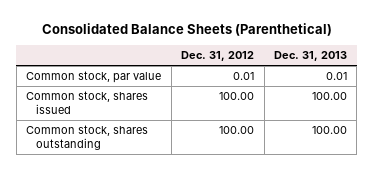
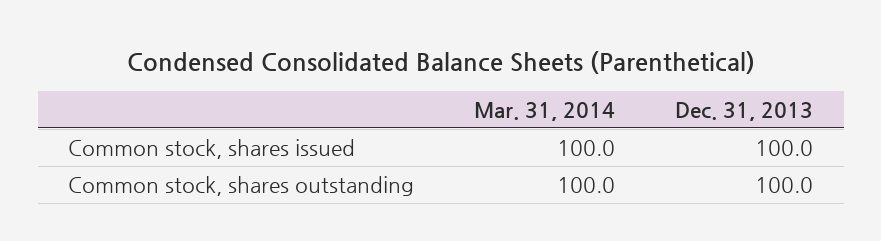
[41,22,332,36] Consolidated Balance Sheets (Parenthetical) -> [126,51,755,75] Condensed Consolidated Balance Sheets (Parenthetical)
[181,51,255,62] Dec. 31, 2012 -> none
none -> [474,101,616,121] Mar. 31, 2014
[26,71,162,84] Common stock, par value -> none
[311,92,347,101] 100.00 -> [755,139,814,156] 100.0
[311,126,347,135] 100.00 -> [755,176,814,193] 100.0

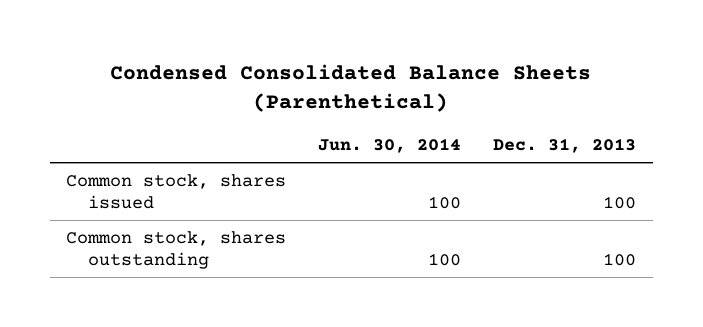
[474,101,616,121] Mar. 31, 2014 -> none
none -> [318,137,462,153] Jun. 30, 2014
[755,139,814,156] 100.0 -> [603,195,637,209] 100
[755,176,814,193] 100.0 -> [603,252,637,266] 100

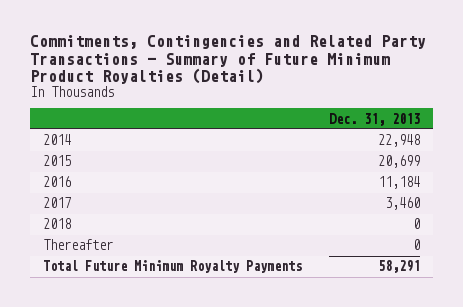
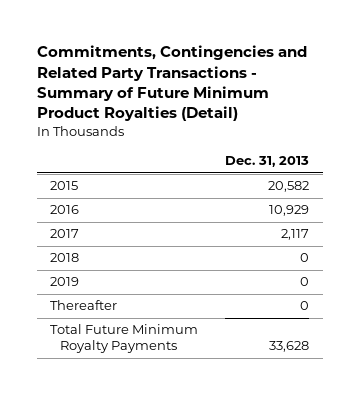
[43,134,72,146] 2014 -> none
[378,155,421,169] 20,699 -> [268,181,310,193] 20,582
[378,176,421,190] 11,184 -> [269,205,310,217] 10,929
[385,197,421,211] 3,460 -> [281,229,310,241] 2,117
none -> [50,277,80,287] 2019
[378,260,421,274] 58,291 -> [269,341,310,353] 33,628

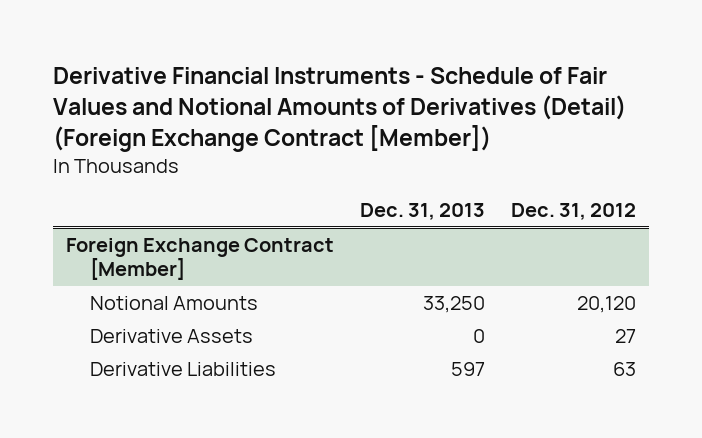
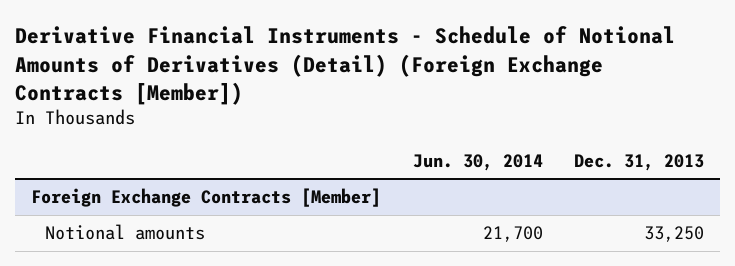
[53,67,627,153] Derivative Financial Instruments - Schedule of Fair Values and Notional Amounts of Derivatives (Detail) (Foreign Exchange Contract [Member]) -> [15,26,676,105] Derivative Financial Instruments - Schedule of Notional Amounts of Derivatives (Detail) (Foreign Exchange Contracts [Member])
[510,203,636,221] Dec. 31, 2012 -> none
none -> [412,153,543,171] Jun. 30, 2014
[89,329,253,344] Derivative Assets -> none
[89,362,276,377] Derivative Liabilities -> none
[66,238,335,281] Foreign Exchange Contract [Member] -> [31,188,382,208] Foreign Exchange Contracts [Member]
[89,296,258,311] Notional Amounts -> [44,224,205,241] Notional amounts

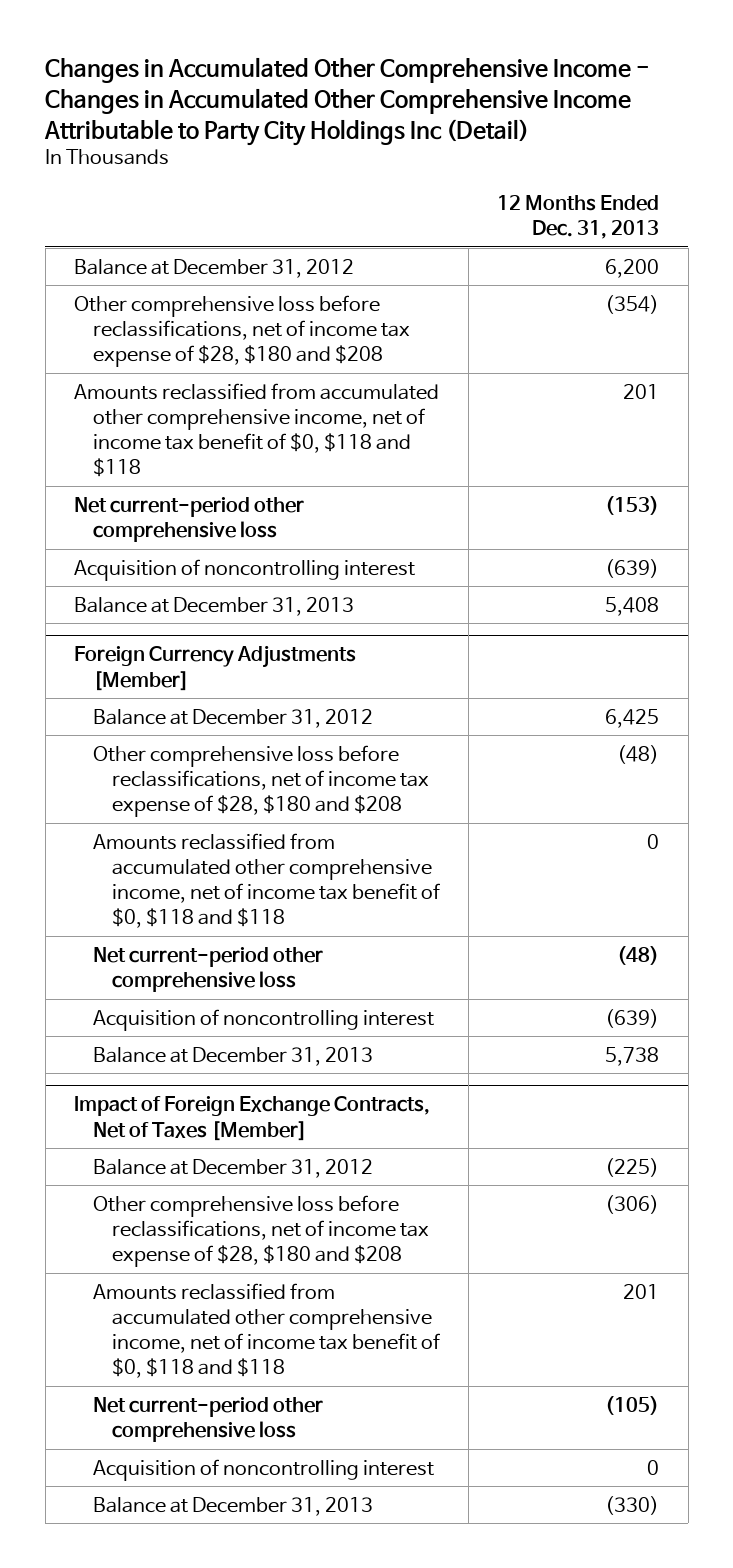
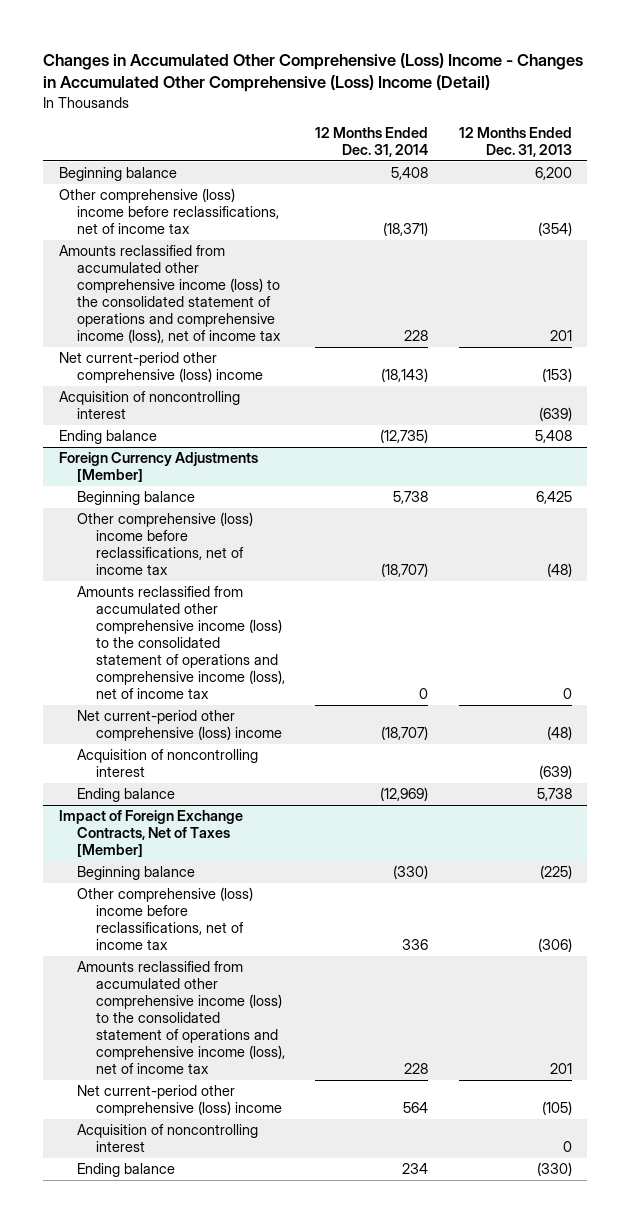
[44,57,650,146] Changes in Accumulated Other Comprehensive Income - Changes in Accumulated Other Comprehensive Income Attributable to Party City Holdings Inc (Detail) -> [43,52,584,93] Changes in Accumulated Other Comprehensive (Loss) Income - Changes in Accumulated Other Comprehensive (Loss) Income (Detail)
none -> [315,126,429,158] 12 Months Ended Dec. 31, 2014
[74,258,355,278] Balance at December 31, 2012 -> [58,167,177,182] Beginning balance
[74,294,410,368] Other comprehensive loss before reclassifications, net of income tax expense of $28, $180 and $208 -> [58,188,280,235] Other comprehensive (loss) income before reclassifications, net of income tax
[74,382,440,478] Amounts reclassified from accumulated other comprehensive income, net of income tax benefit of $0, $118 and $118 -> [58,245,282,344] Amounts reclassified from accumulated other comprehensive income (loss) to the consolidated statement of operations and comprehensive income (loss), net of income tax
[74,496,305,542] Net current-period other comprehensive loss -> [58,352,264,384] Net current-period other comprehensive (loss) income
[74,596,355,616] Balance at December 31, 2013 -> [58,430,157,445] Ending balance
[92,708,373,728] Balance at December 31, 2012 -> [77,491,196,506] Beginning balance
[92,744,429,818] Other comprehensive loss before reclassifications, net of income tax expense of $28, $180 and $208 -> [77,512,254,576] Other comprehensive (loss) income before reclassifications, net of income tax
[92,832,440,929] Amounts reclassified from accumulated other comprehensive income, net of income tax benefit of $0, $118 and $118 -> [77,586,285,700] Amounts reclassified from accumulated other comprehensive income (loss) to the consolidated statement of operations and comprehensive income (loss), net of income tax
[92,946,323,992] Net current-period other comprehensive loss -> [77,710,282,742] Net current-period other comprehensive (loss) income
[92,1046,373,1066] Balance at December 31, 2013 -> [77,788,176,803] Ending balance
[92,1158,373,1178] Balance at December 31, 2012 -> [77,866,196,881] Beginning balance
[92,1194,429,1268] Other comprehensive loss before reclassifications, net of income tax expense of $28, $180 and $208 -> [77,887,254,951] Other comprehensive (loss) income before reclassifications, net of income tax
[92,1282,440,1379] Amounts reclassified from accumulated other comprehensive income, net of income tax benefit of $0, $118 and $118 -> [77,961,285,1075] Amounts reclassified from accumulated other comprehensive income (loss) to the consolidated statement of operations and comprehensive income (loss), net of income tax
[92,1396,323,1442] Net current-period other comprehensive loss -> [77,1085,282,1117] Net current-period other comprehensive (loss) income
[92,1496,373,1516] Balance at December 31, 2013 -> [77,1163,176,1178] Ending balance

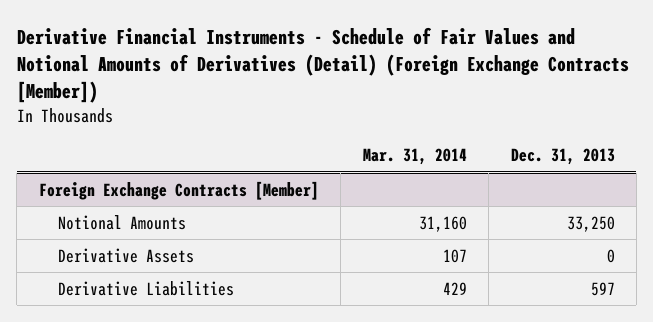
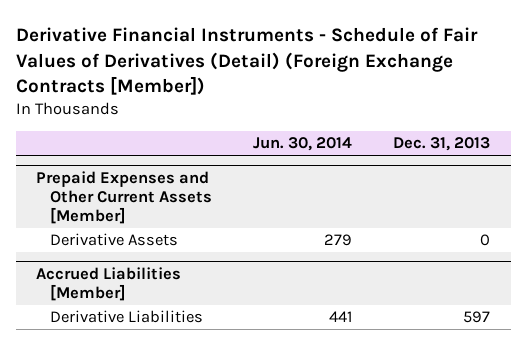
[16,26,629,104] Derivative Financial Instruments - Schedule of Fair Values and Notional Amounts of Derivatives (Detail) (Foreign Exchange Contracts [Member]) -> [15,27,478,96] Derivative Financial Instruments - Schedule of Fair Values of Derivatives (Detail) (Foreign Exchange Contracts [Member])
[362,148,467,166] Mar. 31, 2014 -> none
none -> [252,137,352,152] Jun. 30, 2014
[38,180,319,200] Foreign Exchange Contracts [Member] -> none
[57,214,186,230] Notional Amounts -> none
none -> [36,170,212,225] Prepaid Expenses and Other Current Assets [Member]
none -> [36,266,182,302] Accrued Liabilities [Member]

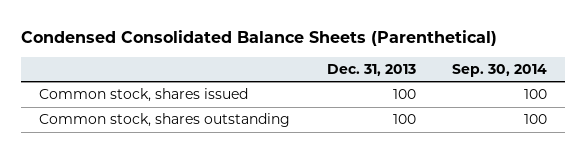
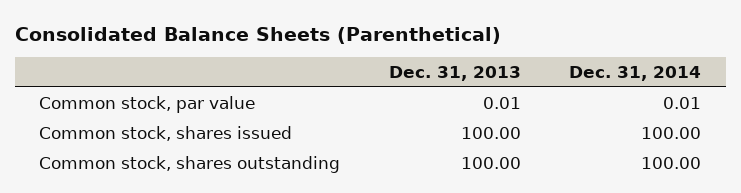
[21,29,498,46] Condensed Consolidated Balance Sheets (Parenthetical) -> [15,26,502,44] Consolidated Balance Sheets (Parenthetical)
[451,63,547,77] Sep. 30, 2014 -> none
none -> [569,65,702,81] Dec. 31, 2014
none -> [39,95,256,113] Common stock, par value
[392,89,416,100] 100 -> [460,126,521,139] 100.00
[392,114,416,125] 100 -> [460,156,521,169] 100.00

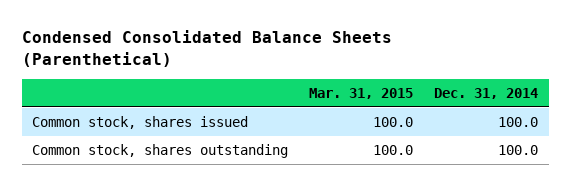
[15,26,502,44] Consolidated Balance Sheets (Parenthetical) -> [21,30,392,67] Condensed Consolidated Balance Sheets (Parenthetical)
[388,65,521,81] Dec. 31, 2013 -> none
none -> [309,87,414,99] Mar. 31, 2015
[39,95,256,113] Common stock, par value -> none
[641,126,702,139] 100.00 -> [498,117,539,128] 100.0
[641,156,702,169] 100.00 -> [498,145,539,156] 100.0

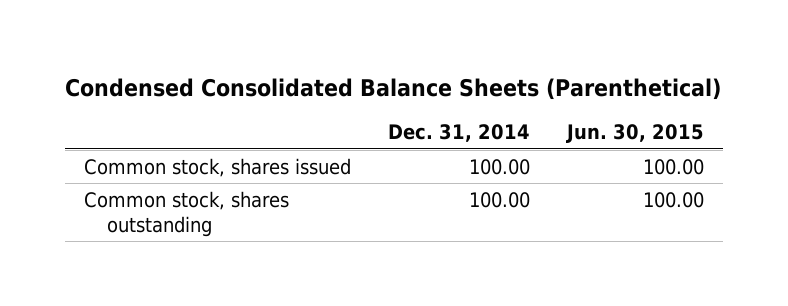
[309,87,414,99] Mar. 31, 2015 -> none
none -> [566,124,705,144] Jun. 30, 2015
[498,117,539,128] 100.0 -> [468,158,530,175] 100.00
[498,145,539,156] 100.0 -> [468,191,530,208] 100.00

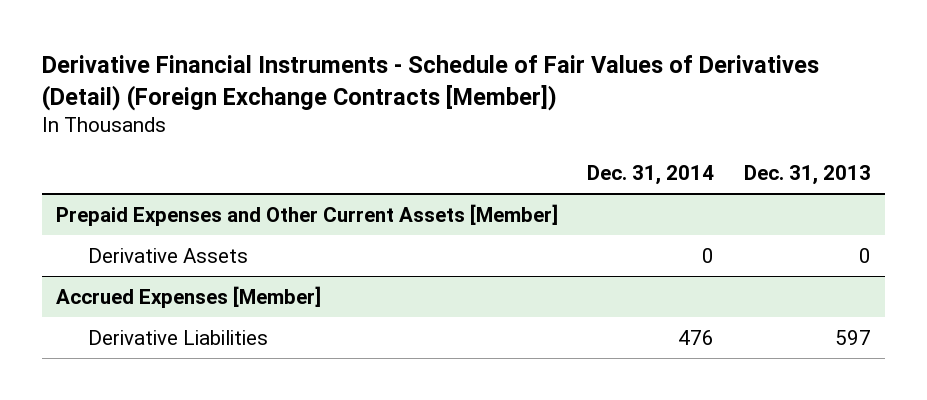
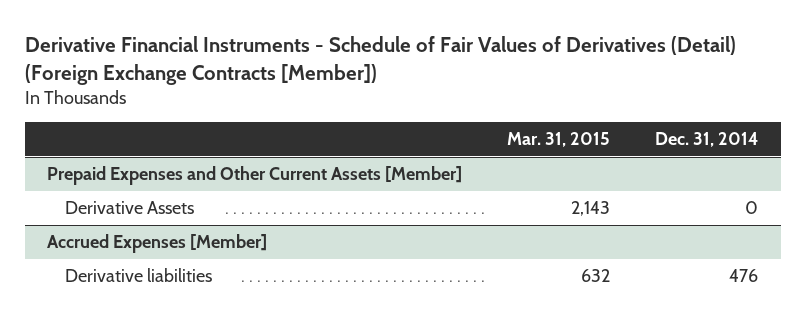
[743,165,871,186] Dec. 31, 2013 -> none
none -> [507,132,611,148] Mar. 31, 2015
[88,329,269,345] Derivative Liabilities -> [64,268,212,283] Derivative liabilities

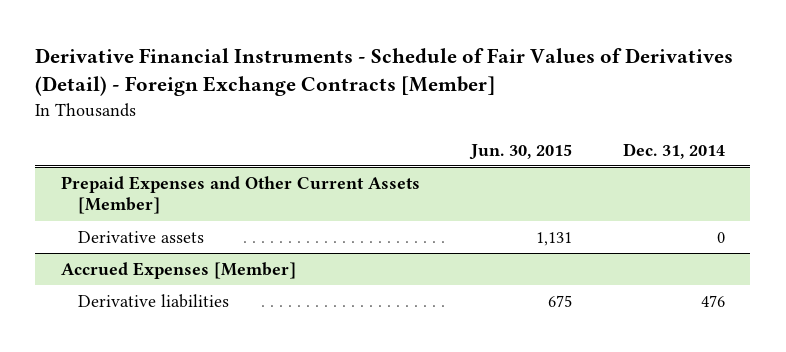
[24,36,736,86] Derivative Financial Instruments - Schedule of Fair Values of Derivatives (Detail) (Foreign Exchange Contracts [Member]) -> [35,48,734,97] Derivative Financial Instruments - Schedule of Fair Values of Derivatives (Detail) - Foreign Exchange Contracts [Member]
[507,132,611,148] Mar. 31, 2015 -> none
none -> [468,143,572,160] Jun. 30, 2015
[64,201,194,215] Derivative Assets -> [78,230,205,243] Derivative assets

